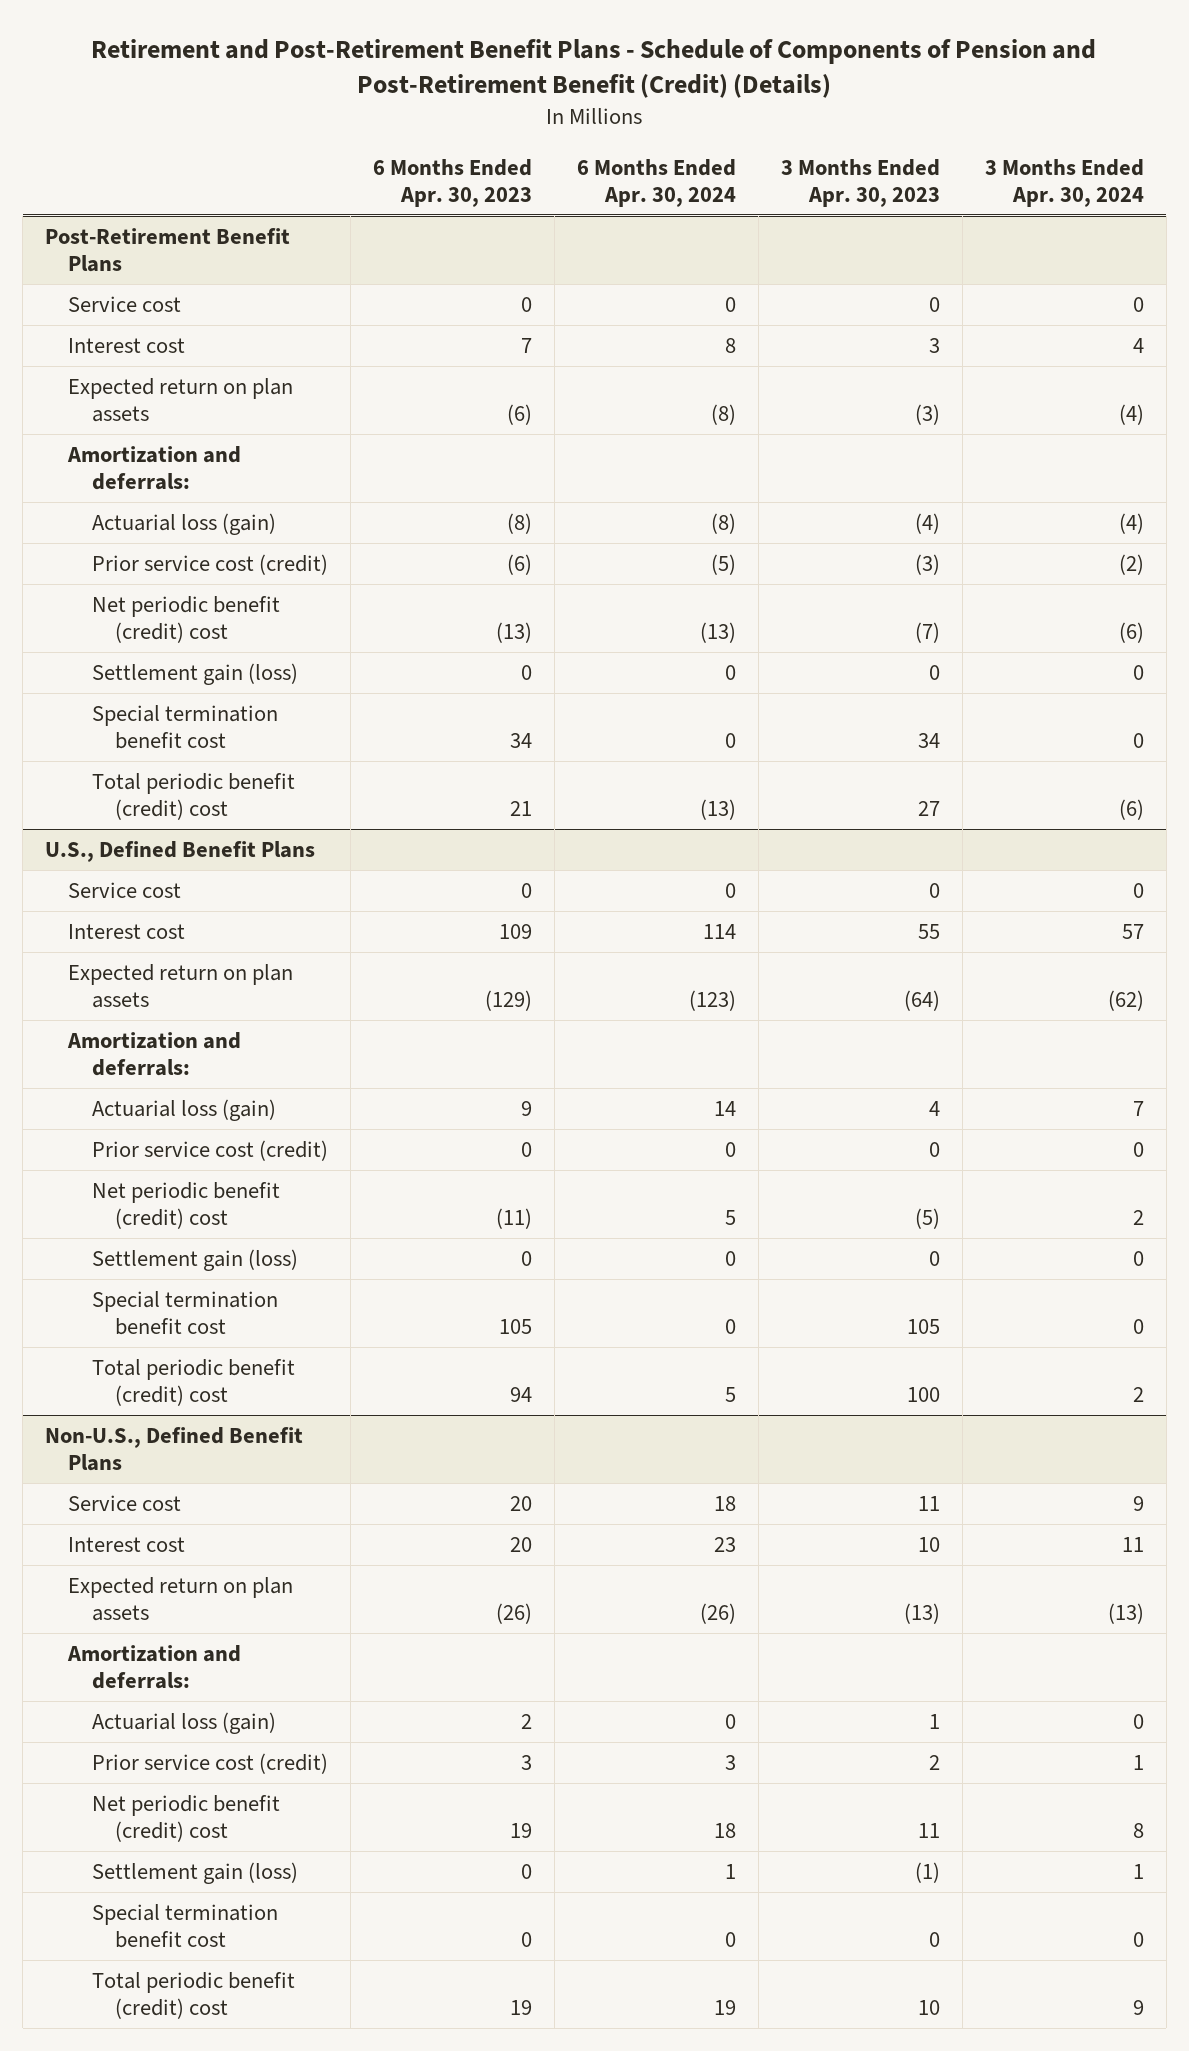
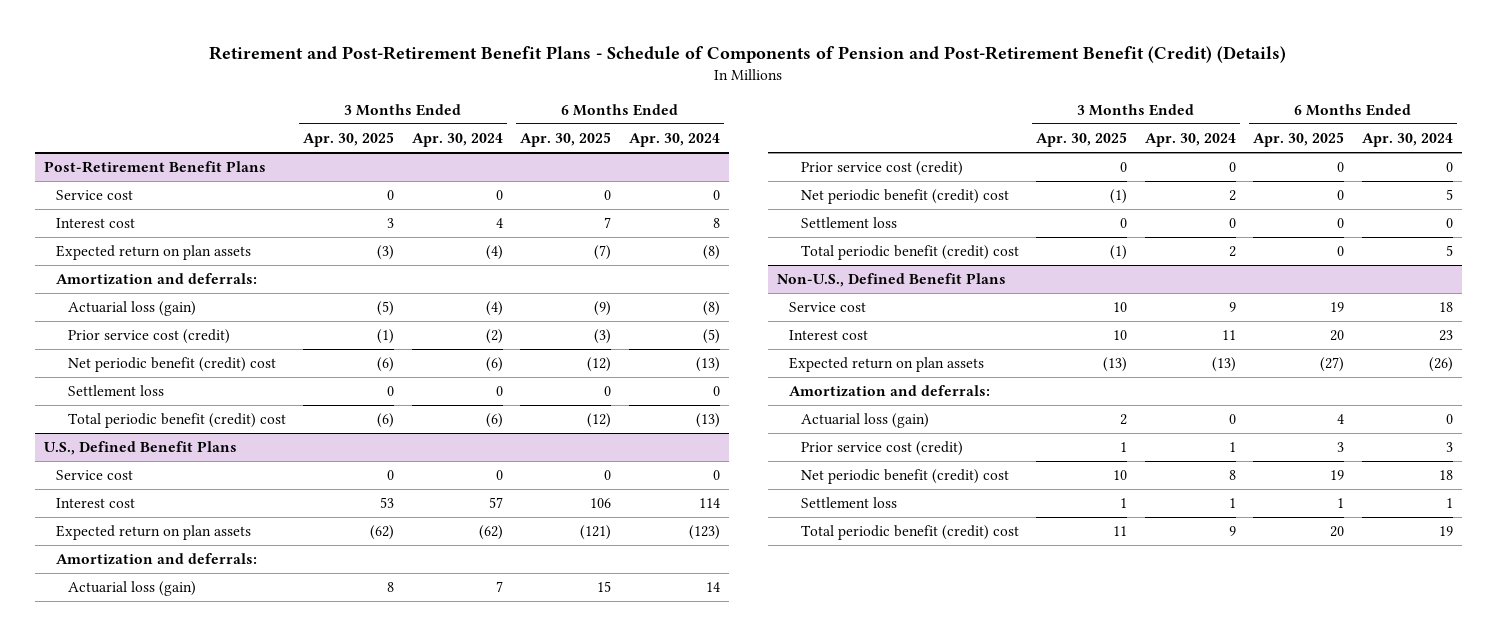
[372,158,532,207] 6 Months Ended Apr. 30, 2023 -> none
[780,158,940,207] 3 Months Ended Apr. 30, 2023 -> none
none -> [303,132,395,148] Apr. 30, 2025
none -> [520,132,612,148] Apr. 30, 2025
[91,705,278,750] Special termination benefit cost -> none
[91,663,298,686] Settlement gain (loss) -> [67,385,164,397] Settlement loss
[91,1291,278,1336] Special termination benefit cost -> none
[91,1249,298,1272] Settlement gain (loss) -> [800,217,897,229] Settlement loss
[91,1904,278,1949] Special termination benefit cost -> none
[91,1862,298,1885] Settlement gain (loss) -> [800,497,897,509] Settlement loss

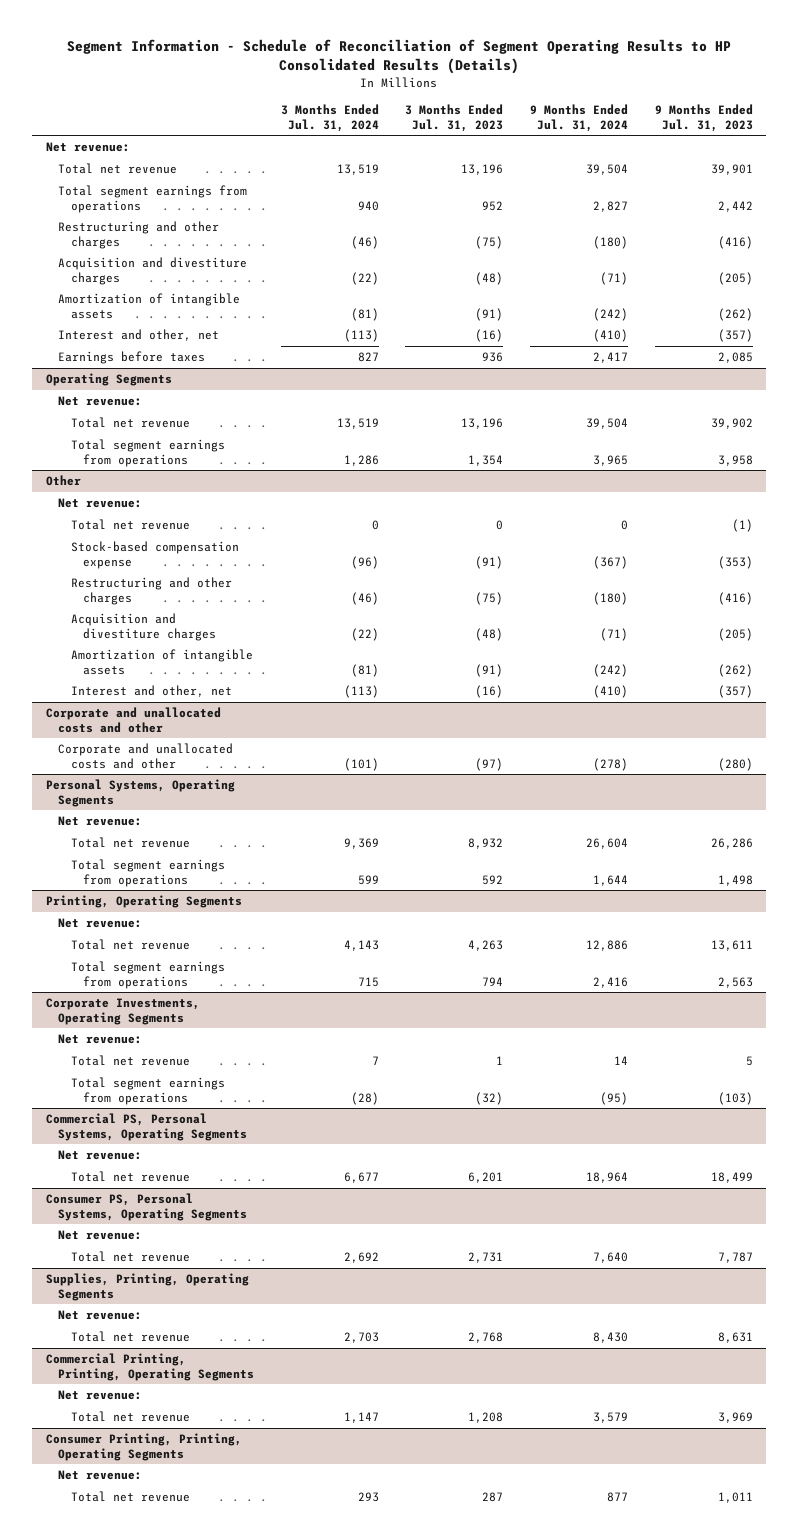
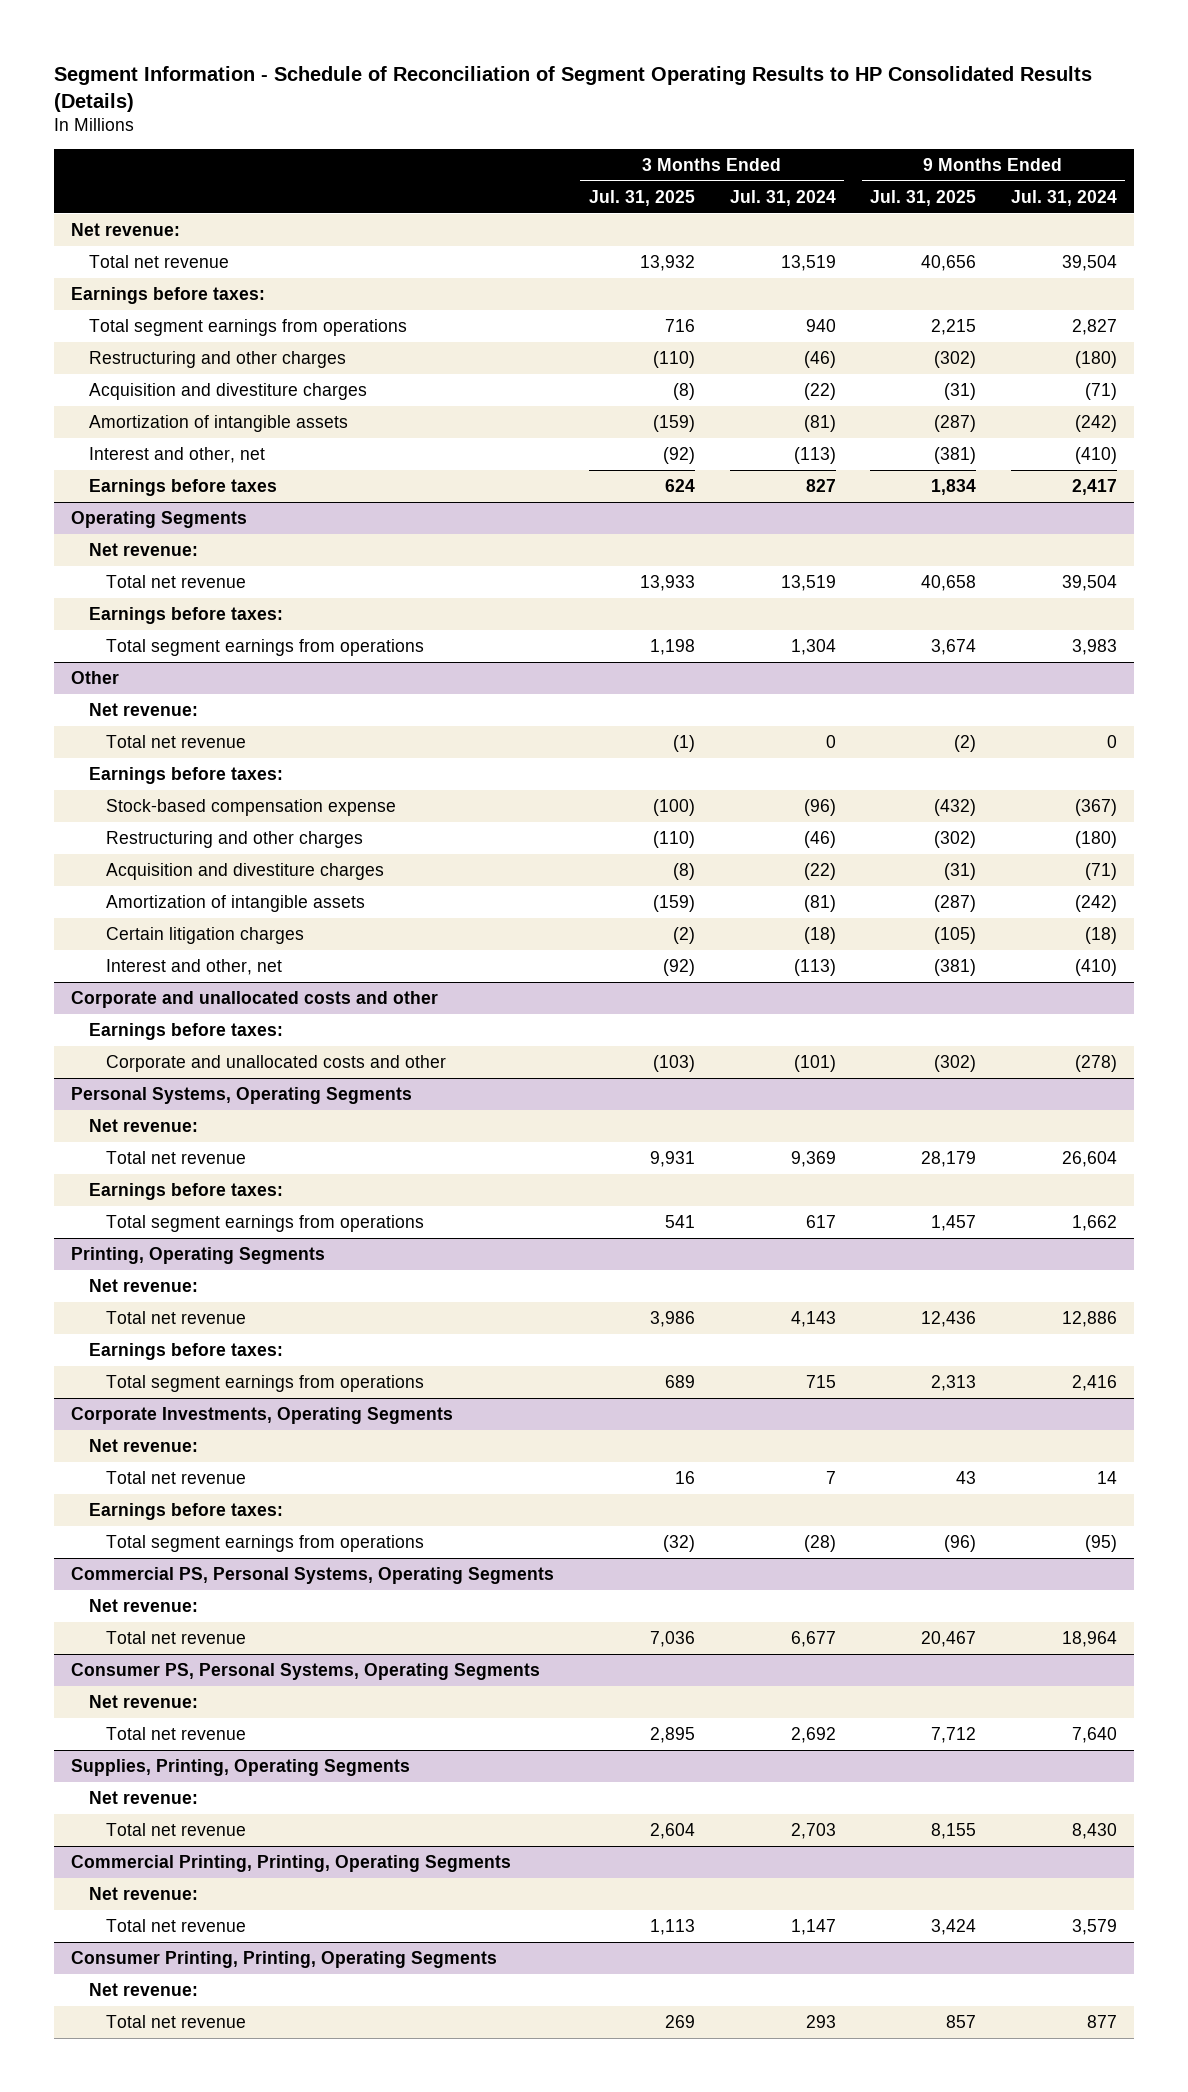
[405,104,504,132] 3 Months Ended Jul. 31, 2023 -> none
[654,104,753,132] 9 Months Ended Jul. 31, 2023 -> none
none -> [588,189,695,206] Jul. 31, 2025
none -> [870,189,977,206] Jul. 31, 2025
none -> [71,287,266,305] Earnings before taxes:
none -> [88,607,283,625] Earnings before taxes:
[343,454,379,466] 1,286 -> [790,639,836,656] 1,304
[593,454,629,466] 3,965 -> [1071,639,1117,656] 3,983
none -> [88,767,283,785] Earnings before taxes:
none -> [106,927,305,945] Certain litigation charges
none -> [88,1023,283,1041] Earnings before taxes:
none -> [88,1183,283,1201] Earnings before taxes:
[357,874,379,885] 599 -> [805,1215,836,1229] 617
[593,874,629,886] 1,644 -> [1071,1215,1117,1232] 1,662
none -> [88,1343,283,1361] Earnings before taxes:
none -> [88,1503,283,1521] Earnings before taxes:

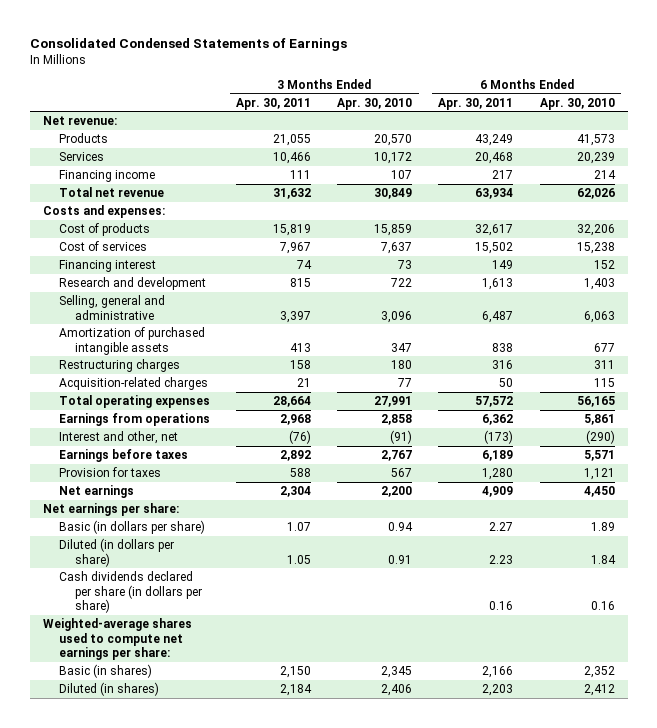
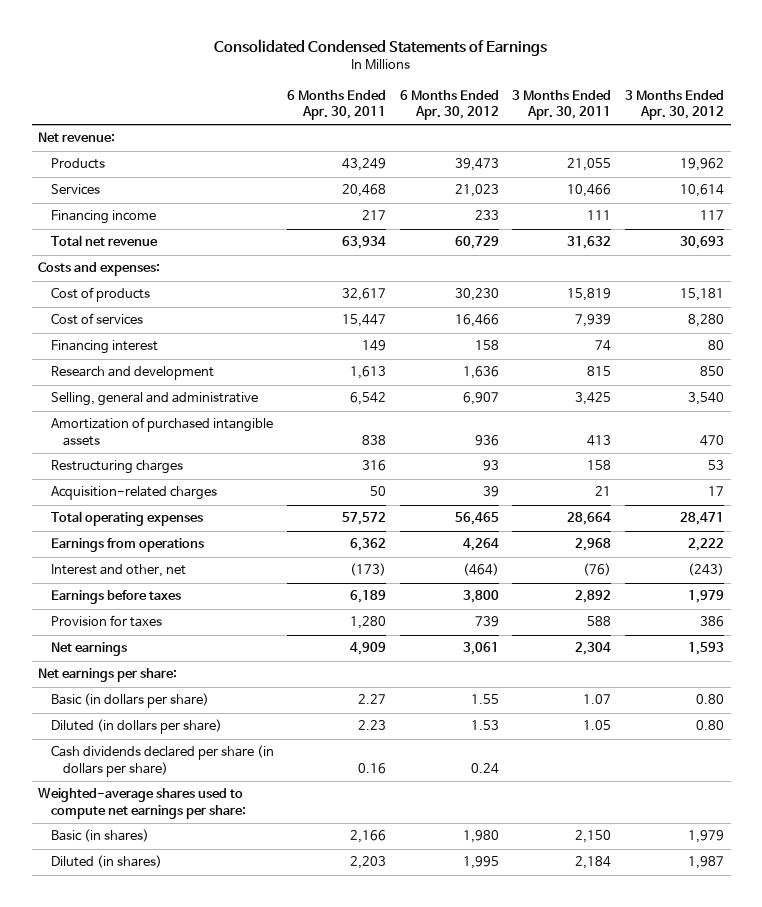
[337,97,413,110] Apr. 30, 2010 -> none
[539,97,615,110] Apr. 30, 2010 -> none
none -> [399,89,499,121] 6 Months Ended Apr. 30, 2012
none -> [624,89,724,121] 3 Months Ended Apr. 30, 2012
[280,242,312,255] 7,967 -> [575,314,612,328] 7,939
[475,242,514,255] 15,502 -> [342,314,387,328] 15,447
[280,310,312,323] 3,397 -> [575,392,612,406] 3,425
[482,310,514,323] 6,487 -> [350,392,387,406] 6,542

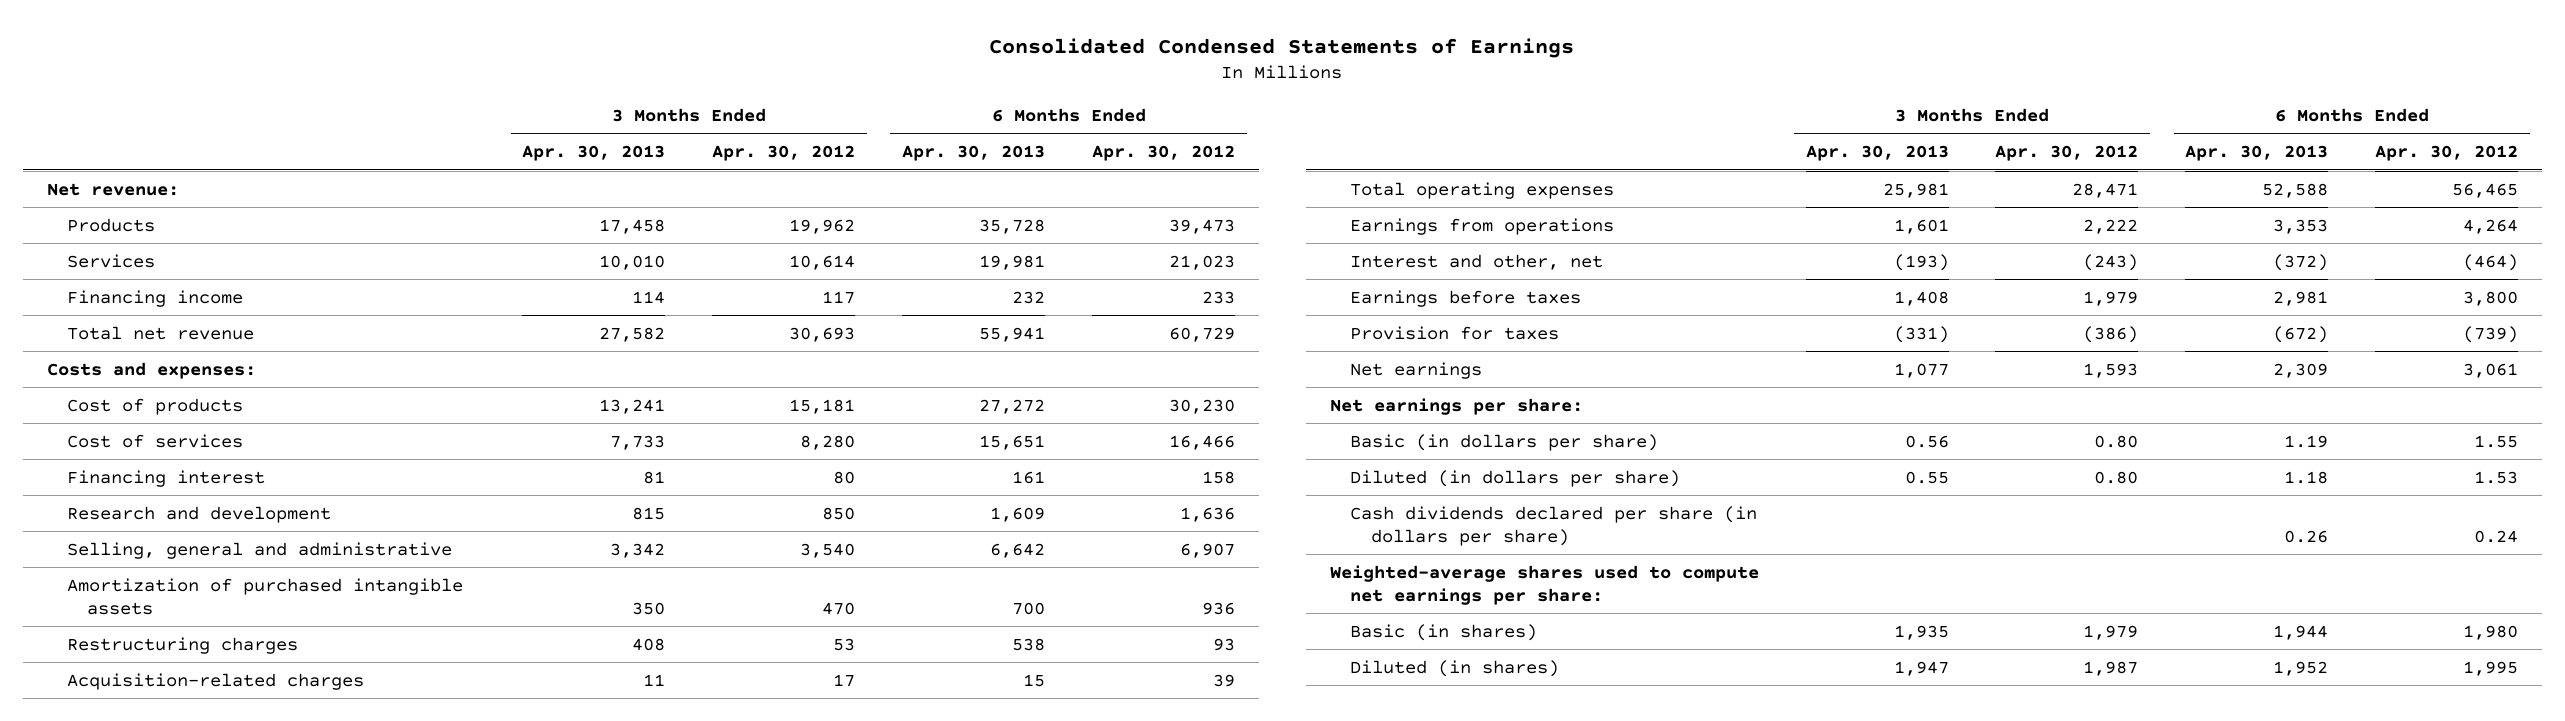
[287,89,387,121] 6 Months Ended Apr. 30, 2011 -> none
[512,89,612,121] 3 Months Ended Apr. 30, 2011 -> none
none -> [522,145,666,162] Apr. 30, 2013
none -> [902,145,1046,162] Apr. 30, 2013
[474,616,499,628] 739 -> [2463,325,2519,343] (739)
[699,616,724,628] 386 -> [2083,325,2139,343] (386)

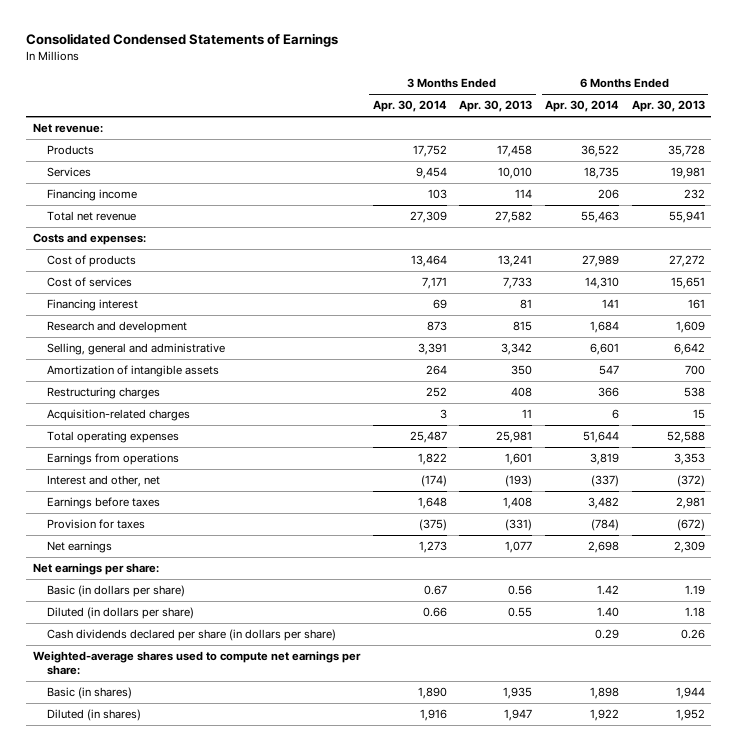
[712,145,856,162] Apr. 30, 2012 -> none
[1092,145,1236,162] Apr. 30, 2012 -> none
none -> [372,100,447,113] Apr. 30, 2014
none -> [545,100,620,113] Apr. 30, 2014
[66,577,463,615] Amortization of purchased intangible assets -> [46,365,219,378] Amortization of intangible assets

